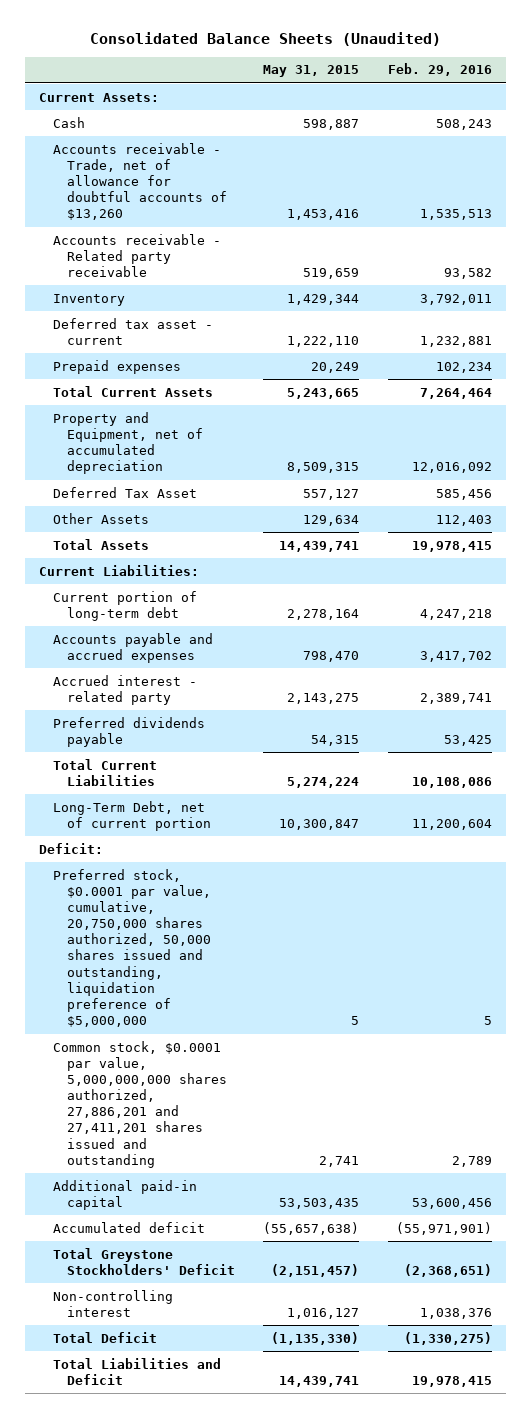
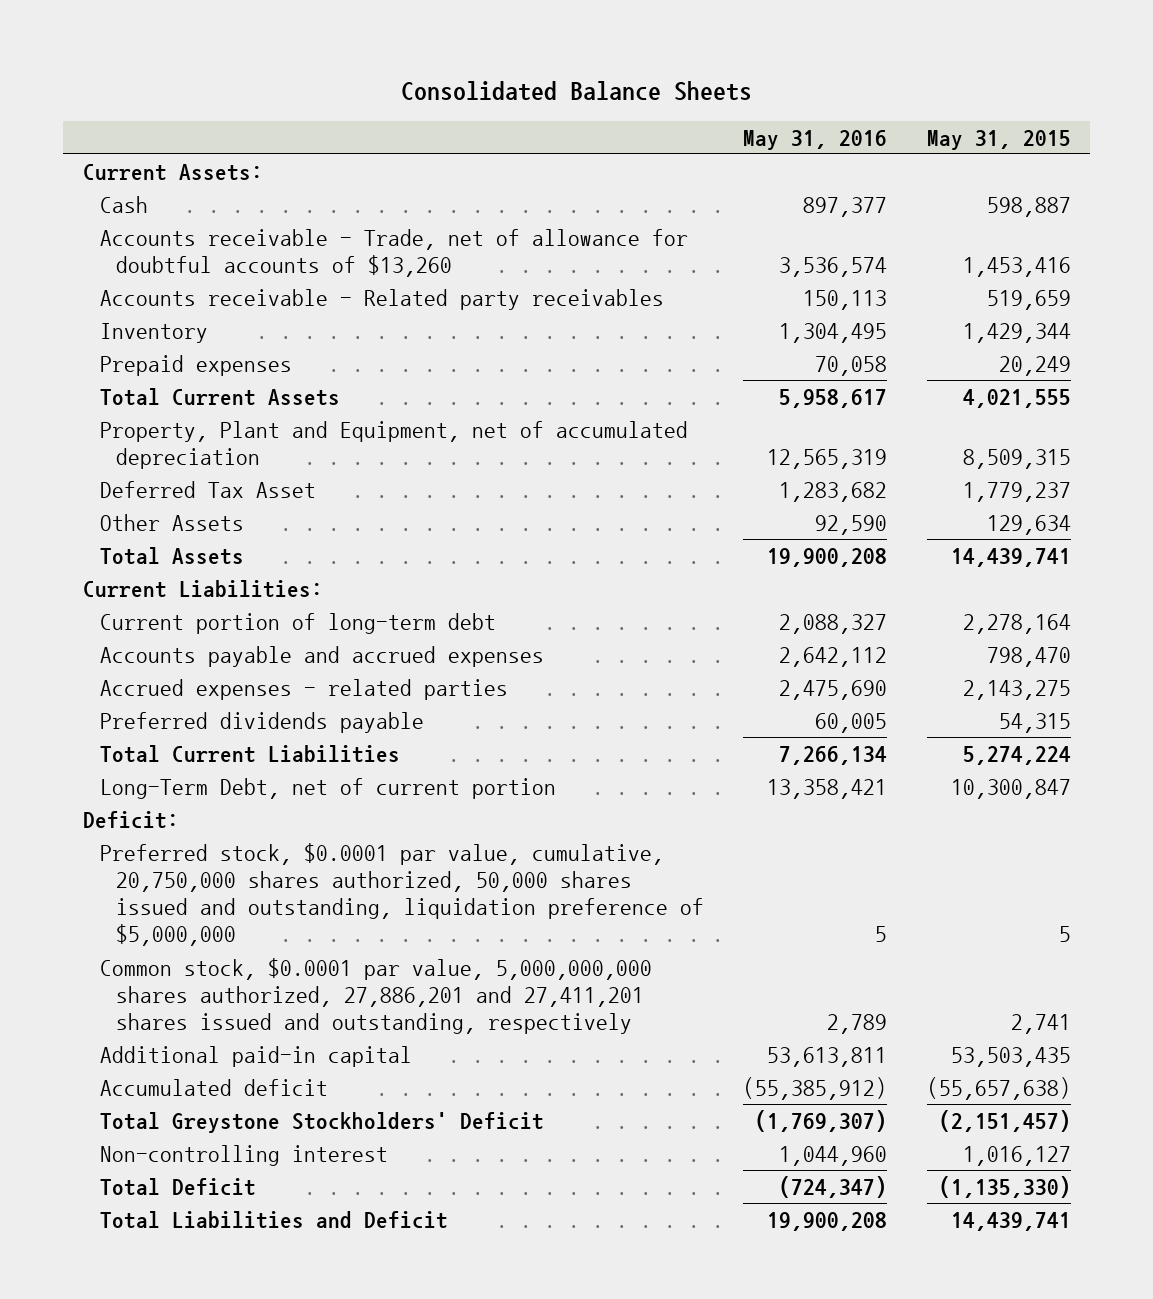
[89,32,441,47] Consolidated Balance Sheets (Unaudited) -> [400,80,752,101] Consolidated Balance Sheets
[387,63,492,77] Feb. 29, 2016 -> none
none -> [743,129,888,150] May 31, 2016
[52,233,221,277] Accounts receivable - Related party receivable -> [99,288,664,310] Accounts receivable - Related party receivables
[52,317,213,345] Deferred tax asset - current -> none
[287,387,360,399] 5,243,665 -> [962,388,1071,408] 4,021,555
[52,411,203,475] Property and Equipment, net of accumulated depreciation -> [99,420,688,469] Property, Plant and Equipment, net of accumulated depreciation
[303,488,360,500] 557,127 -> [962,481,1071,502] 1,779,237
[52,674,197,705] Accrued interest - related party -> [99,678,508,700] Accrued expenses - related parties
[52,1040,227,1168] Common stock, $0.0001 par value, 5,000,000,000 shares authorized, 27,886,201 and 27,411,201 shares issued and outstanding -> [99,957,652,1035] Common stock, $0.0001 par value, 5,000,000,000 shares authorized, 27,886,201 and 27,411,201 shares issued and outstanding, respectively

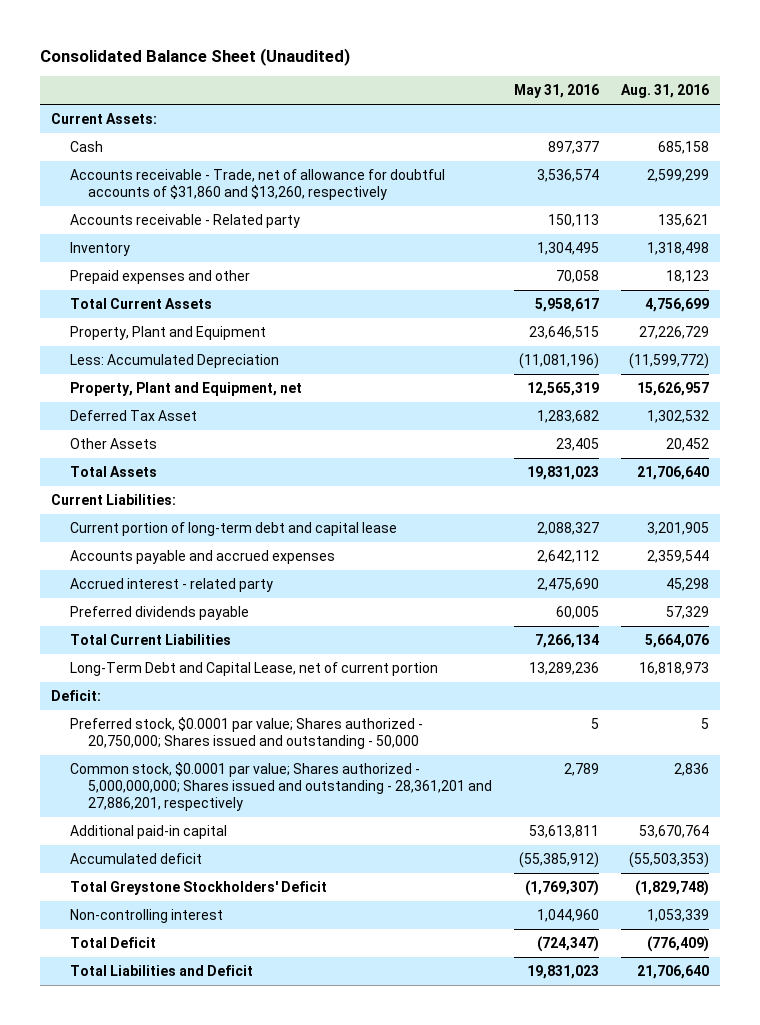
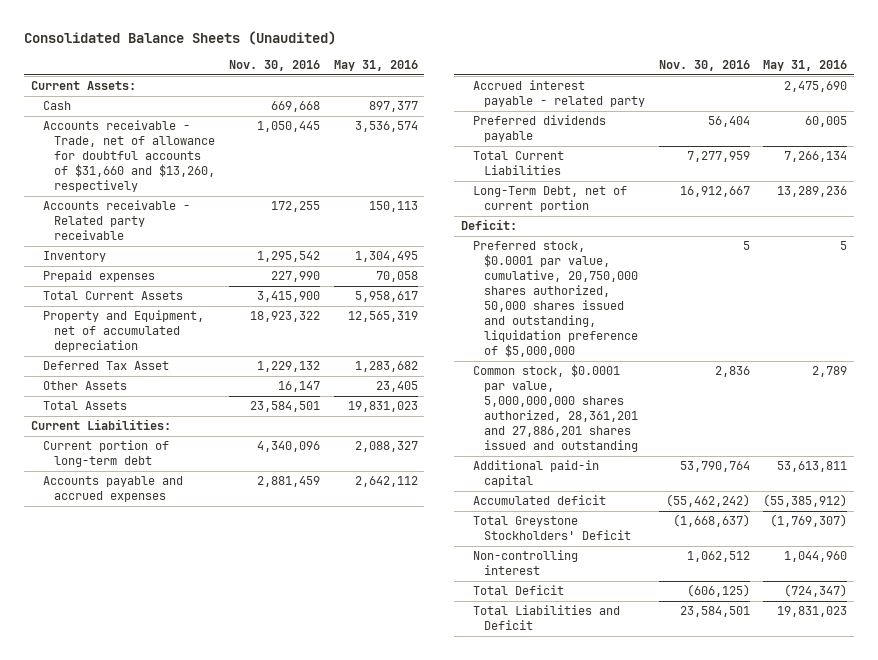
[40,48,351,67] Consolidated Balance Sheet (Unaudited) -> [24,30,337,45] Consolidated Balance Sheets (Unaudited)
[621,84,710,99] Aug. 31, 2016 -> none
none -> [229,59,321,71] Nov. 30, 2016
[69,169,445,200] Accounts receivable - Trade, net of allowance for doubtful accounts of $31,860 and $13,260, respectively -> [42,120,216,193] Accounts receivable - Trade, net of allowance for doubtful accounts of $31,660 and $13,260, respectively
[69,214,300,229] Accounts receivable - Related party -> [42,200,190,241] Accounts receivable - Related party receivable
[69,270,250,285] Prepaid expenses and other -> [42,270,155,283] Prepaid expenses
[69,326,266,341] Property, Plant and Equipment -> none
[69,354,279,369] Less: Accumulated Depreciation -> none
[69,382,302,397] Property, Plant and Equipment, net -> [42,310,204,353] Property and Equipment, net of accumulated depreciation
[69,522,397,537] Current portion of long-term debt and capital lease -> [42,440,169,468] Current portion of long-term debt
[69,578,273,593] Accrued interest - related party -> [472,80,646,108] Accrued interest payable - related party
[69,662,438,677] Long-Term Debt and Capital Lease, net of current portion -> [472,186,627,213] Long-Term Debt, net of current portion
[69,717,423,749] Preferred stock, $0.0001 par value; Shares authorized - 20,750,000; Shares issued and outstanding - 50,000 -> [472,241,639,358] Preferred stock, $0.0001 par value, cumulative, 20,750,000 shares authorized, 50,000 shares issued and outstanding, liquidation preference of $5,000,000
[69,762,493,811] Common stock, $0.0001 par value; Shares authorized - 5,000,000,000; Shares issued and outstanding - 28,361,201 and 27,886,201, respectively -> [472,364,639,453] Common stock, $0.0001 par value, 5,000,000,000 shares authorized, 28,361,201 and 27,886,201 shares issued and outstanding

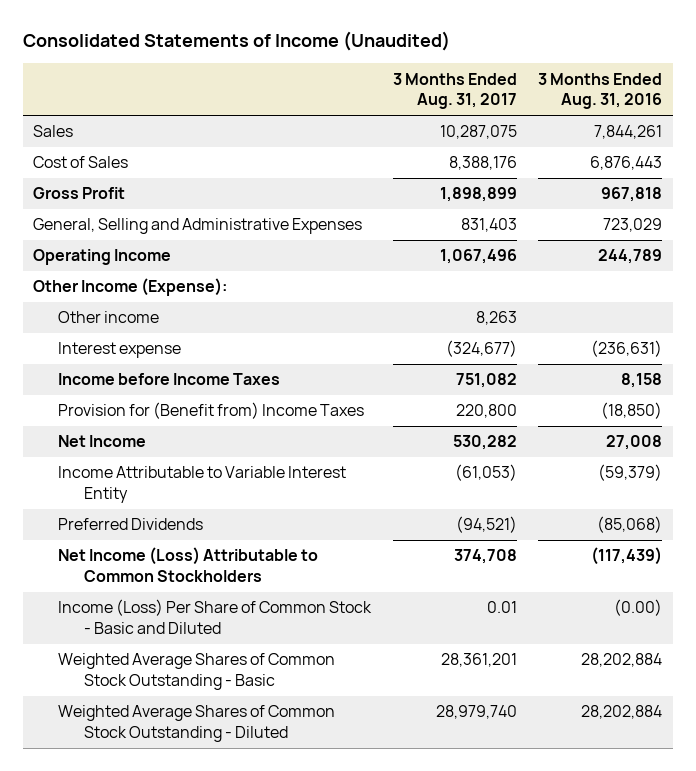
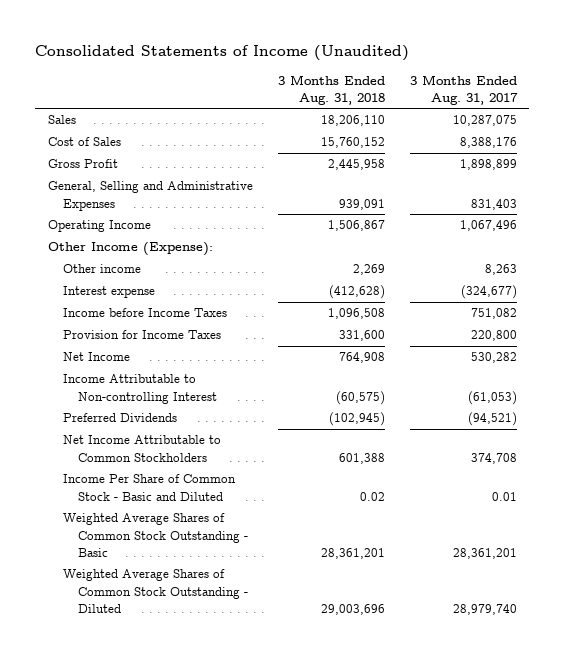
[538,72,663,110] 3 Months Ended Aug. 31, 2016 -> none
none -> [277,74,385,105] 3 Months Ended Aug. 31, 2018
[58,402,365,420] Provision for (Benefit from) Income Taxes -> [63,330,222,340] Provision for Income Taxes
[58,466,347,504] Income Attributable to Variable Interest Entity -> [63,374,218,404] Income Attributable to Non-controlling Interest
[58,547,319,583] Net Income (Loss) Attributable to Common Stockholders -> [63,435,222,462] Net Income Attributable to Common Stockholders
[58,599,373,635] Income (Loss) Per Share of Common Stock - Basic and Diluted -> [63,474,237,501] Income Per Share of Common Stock - Basic and Diluted

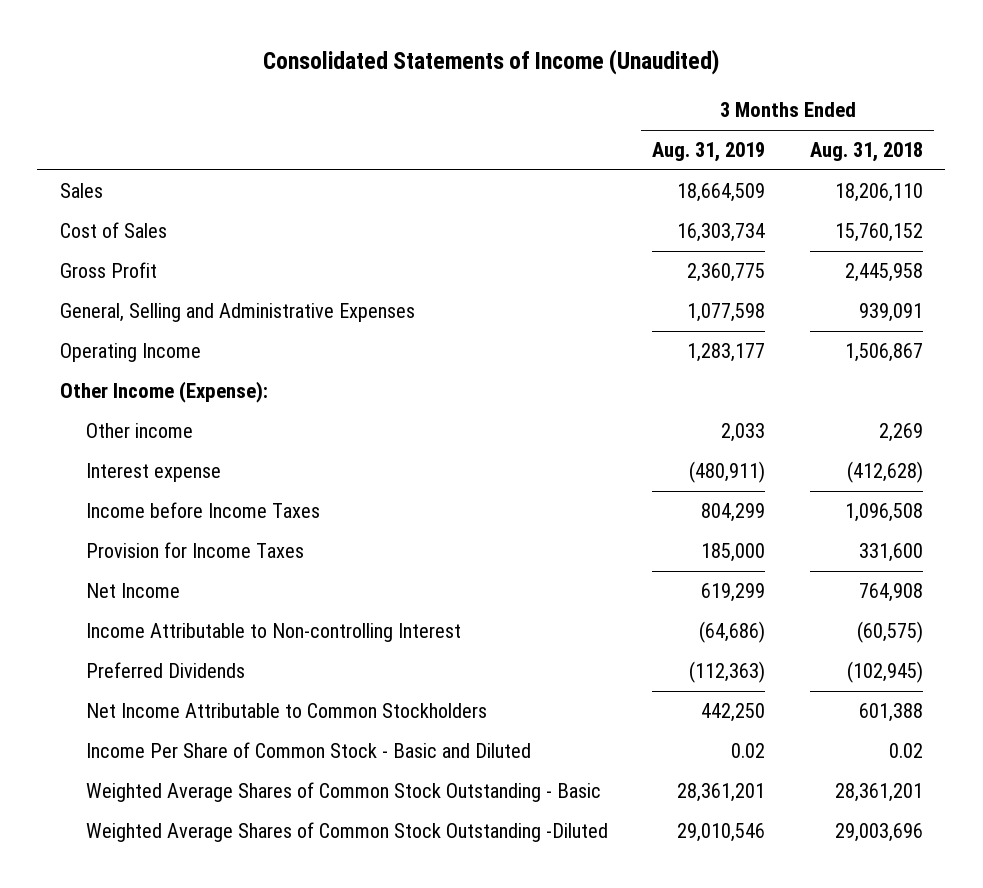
[409,74,518,105] 3 Months Ended Aug. 31, 2017 -> none
none -> [652,142,766,163] Aug. 31, 2019
[63,569,249,613] Weighted Average Shares of Common Stock Outstanding - Diluted -> [85,822,608,843] Weighted Average Shares of Common Stock Outstanding -Diluted

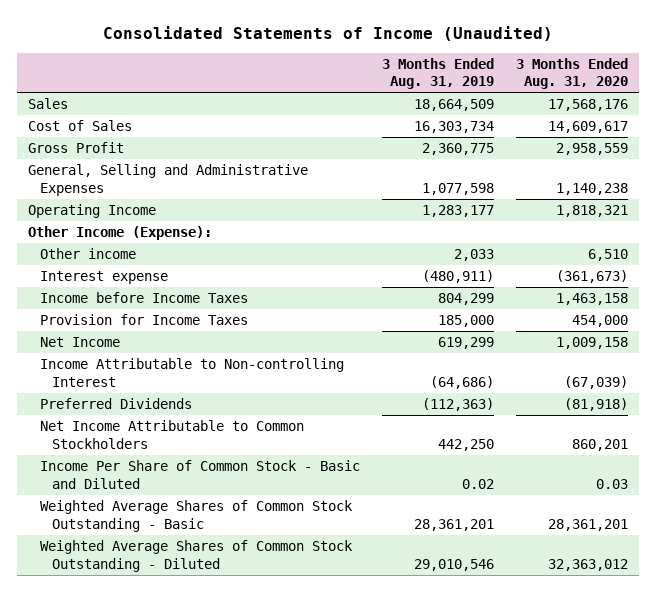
[809,142,923,163] Aug. 31, 2018 -> none
none -> [515,57,628,90] 3 Months Ended Aug. 31, 2020
[85,822,608,843] Weighted Average Shares of Common Stock Outstanding -Diluted -> [39,540,353,572] Weighted Average Shares of Common Stock Outstanding - Diluted

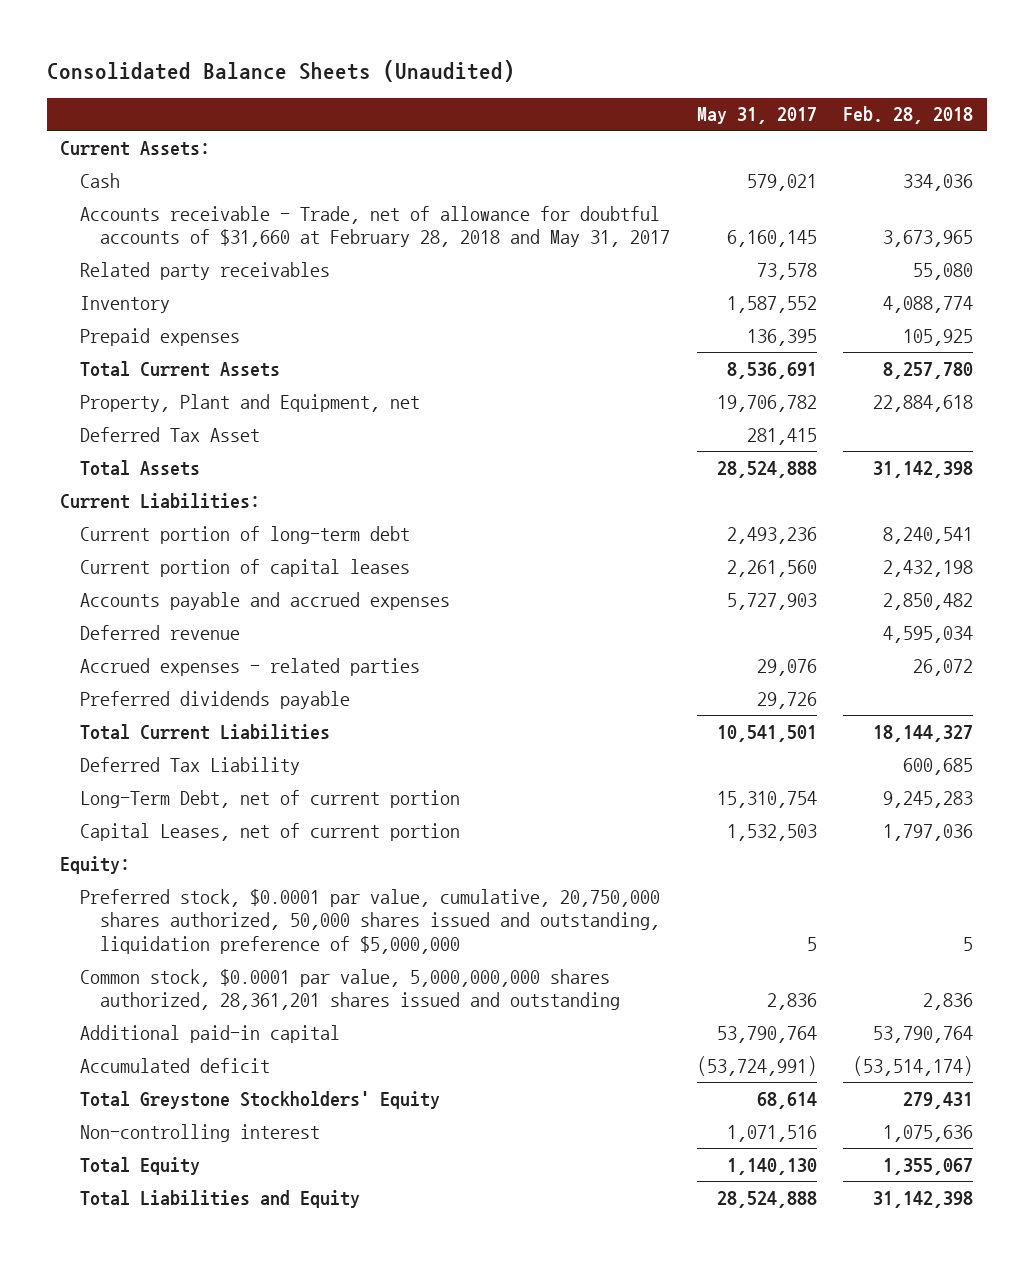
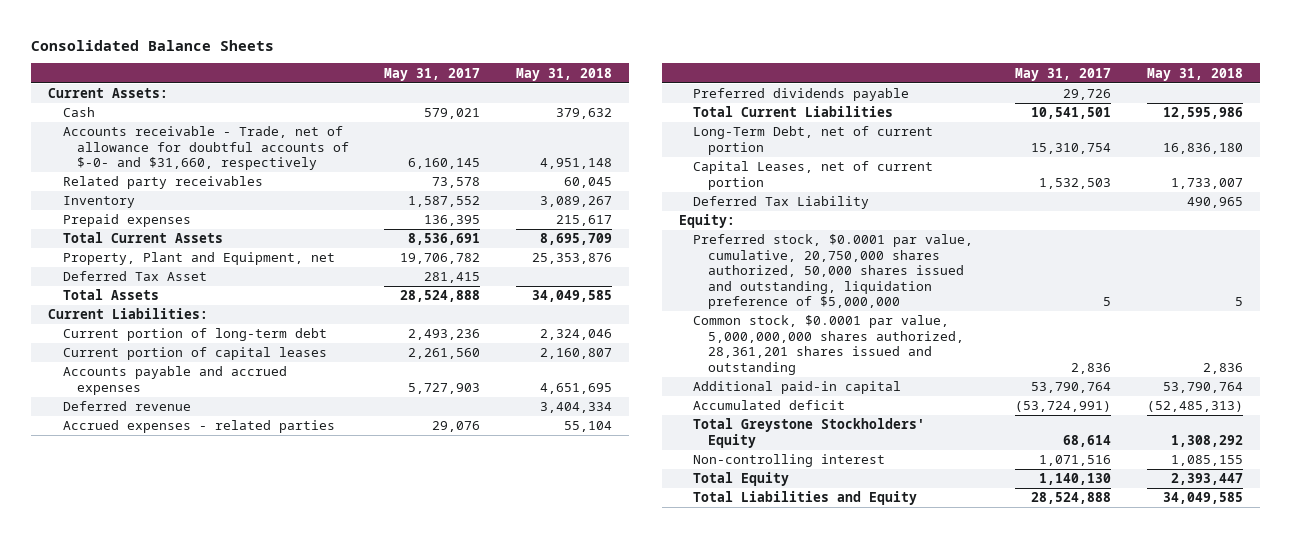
[46,59,515,82] Consolidated Balance Sheets (Unaudited) -> [30,39,274,51] Consolidated Balance Sheets
[843,106,974,125] Feb. 28, 2018 -> none
none -> [515,67,612,81] May 31, 2018
[79,205,670,248] Accounts receivable - Trade, net of allowance for doubtful accounts of $31,660 at February 28, 2018 and May 31, 2017 -> [62,126,349,171] Accounts receivable - Trade, net of allowance for doubtful accounts of $-0- and $31,660, respectively
[79,756,300,775] Deferred Tax Liability -> [693,196,870,210] Deferred Tax Liability

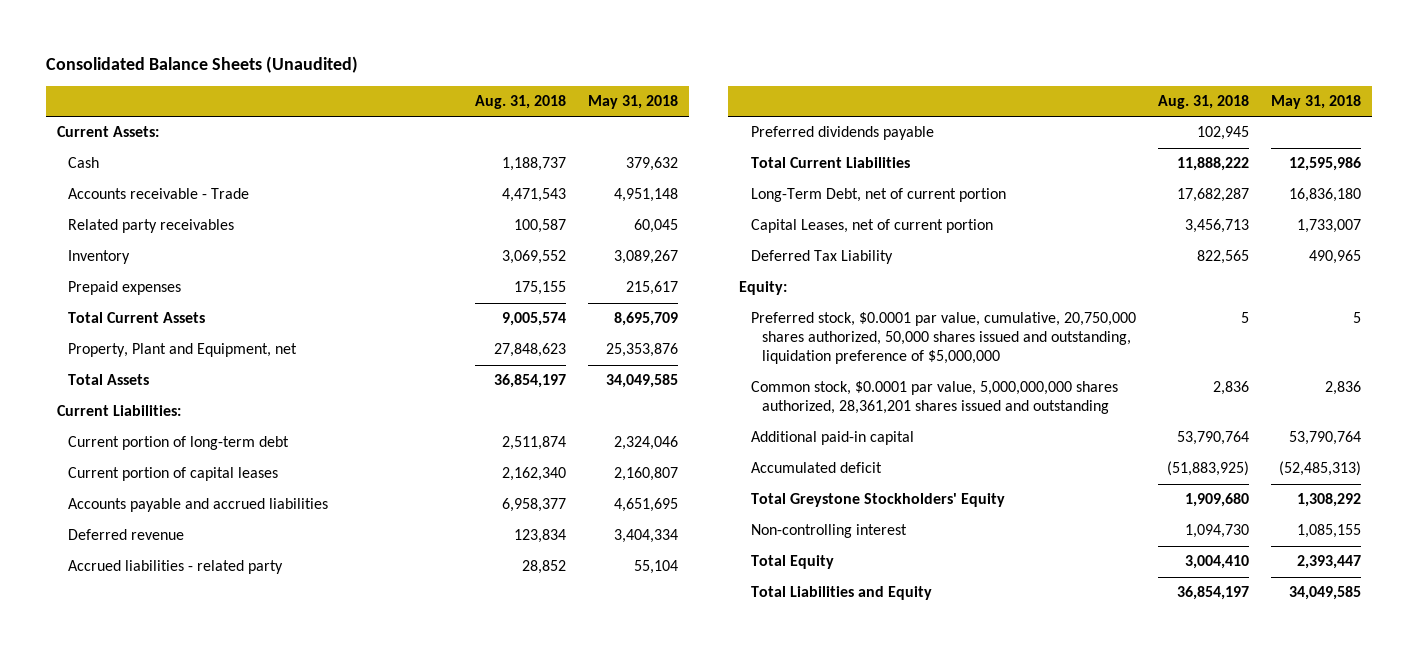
[30,39,274,51] Consolidated Balance Sheets -> [45,56,358,74] Consolidated Balance Sheets (Unaudited)
[384,67,481,81] May 31, 2017 -> none
none -> [475,95,567,110] Aug. 31, 2018
[62,126,349,171] Accounts receivable - Trade, net of allowance for doubtful accounts of $-0- and $31,660, respectively -> [67,188,249,200] Accounts receivable - Trade
[62,271,207,282] Deferred Tax Asset -> none
[62,366,287,395] Accounts payable and accrued expenses -> [67,498,328,513] Accounts payable and accrued liabilities
[62,420,335,434] Accrued expenses - related parties -> [67,560,283,575] Accrued liabilities - related party

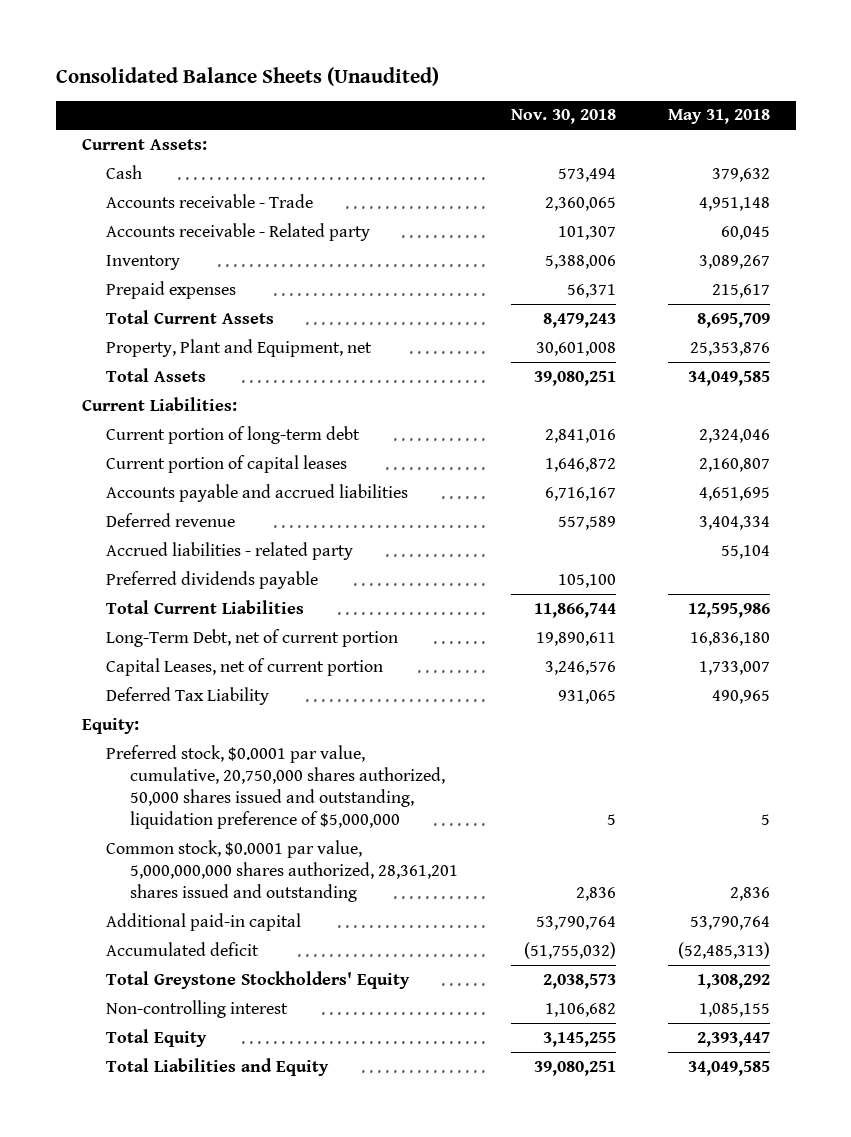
[475,95,567,110] Aug. 31, 2018 -> none
none -> [510,109,616,125] Nov. 30, 2018
[67,219,234,234] Related party receivables -> [106,222,371,241] Accounts receivable - Related party

